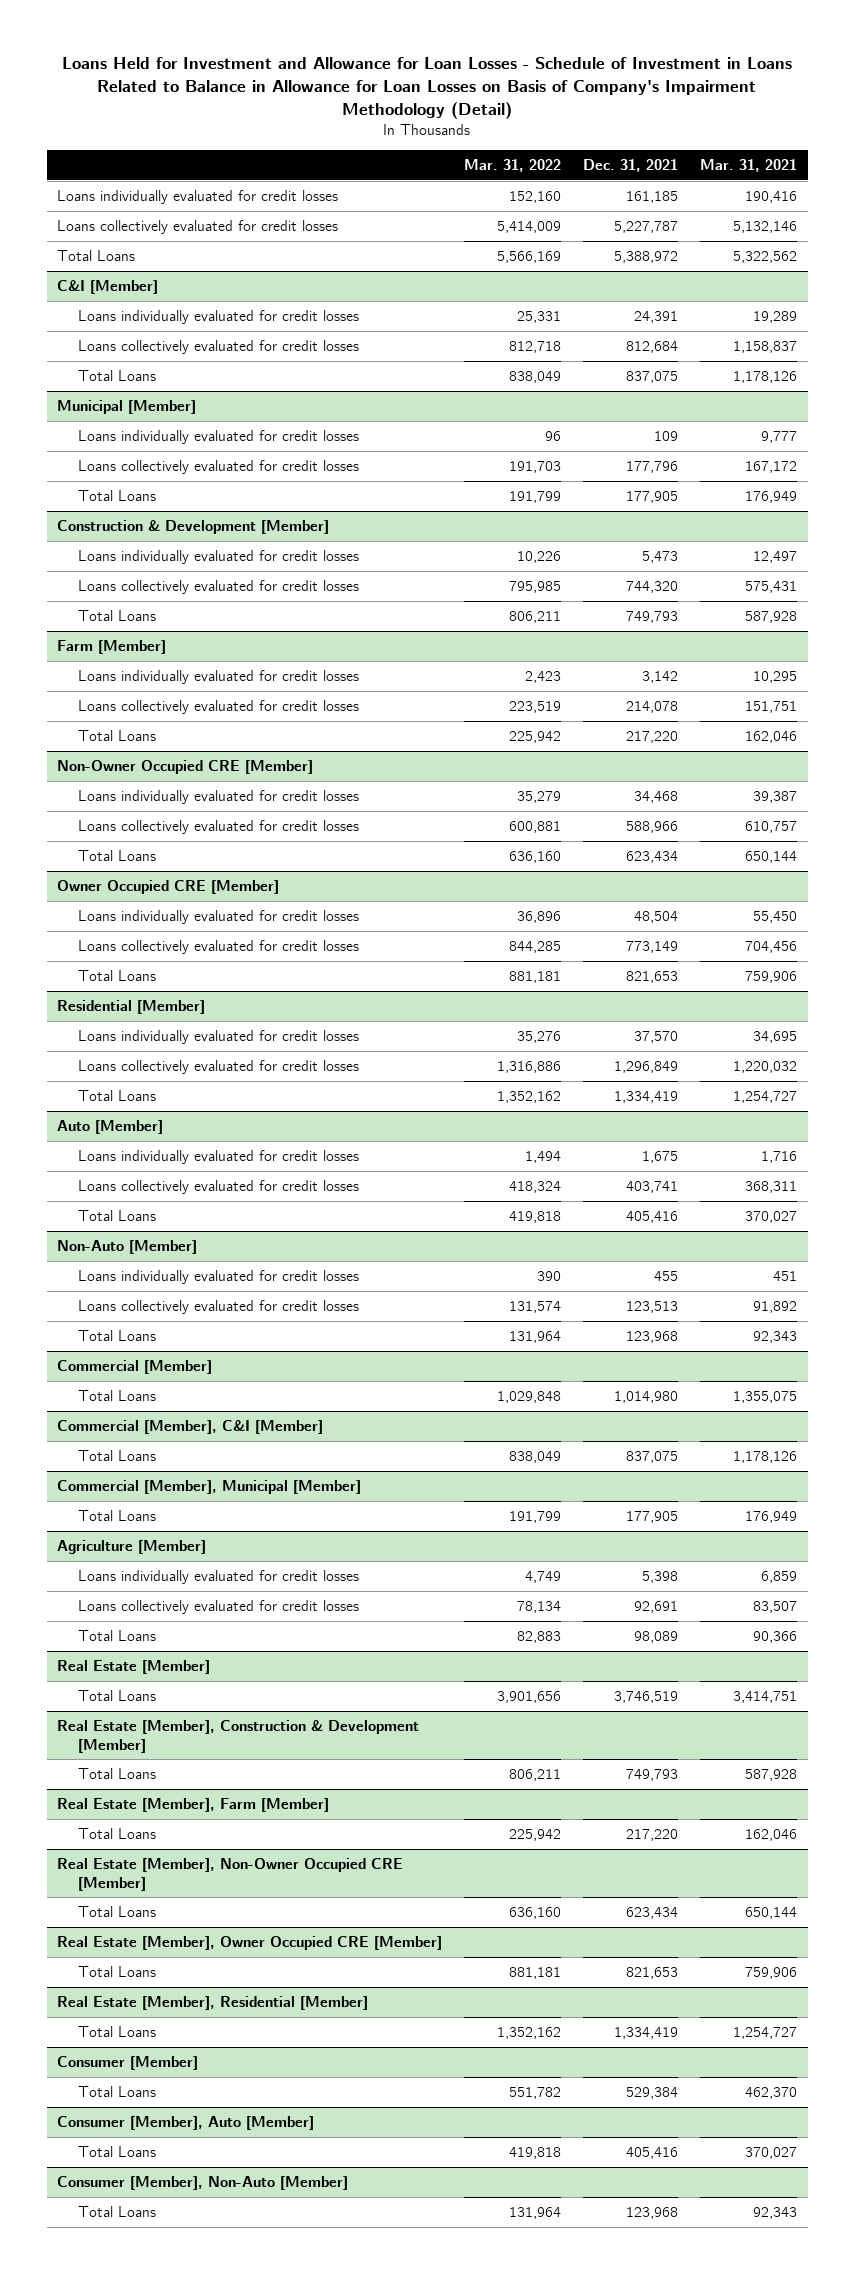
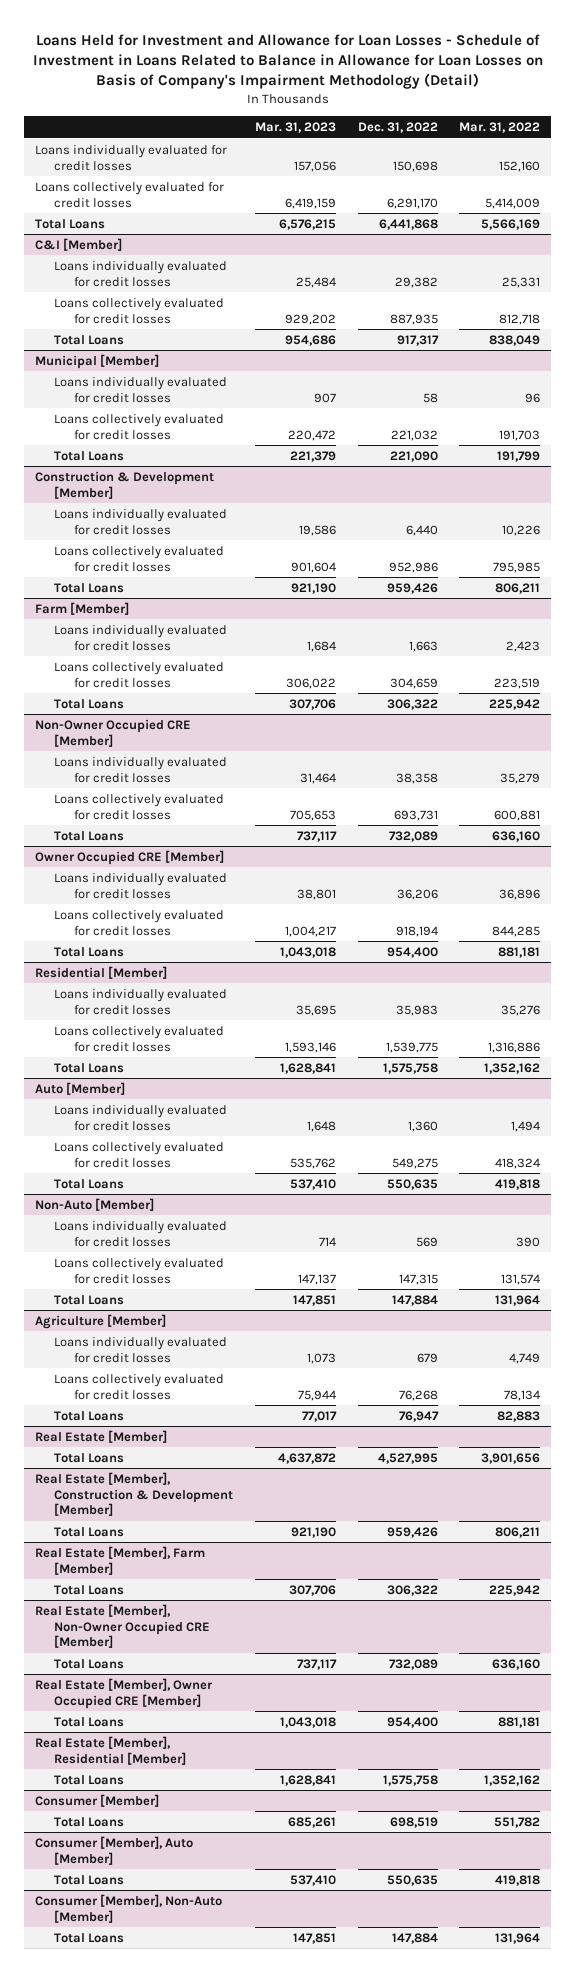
[582,158,678,172] Dec. 31, 2021 -> none
[699,158,797,172] Mar. 31, 2021 -> none
none -> [255,122,337,134] Mar. 31, 2023
none -> [357,122,438,134] Dec. 31, 2022
[57,1360,213,1375] Commercial [Member] -> none
[78,1390,157,1402] Total Loans -> none
[57,1420,324,1435] Commercial [Member], C&I [Member] -> none
[78,1450,157,1462] Total Loans -> none
[57,1480,362,1495] Commercial [Member], Municipal [Member] -> none
[78,1510,157,1522] Total Loans -> none

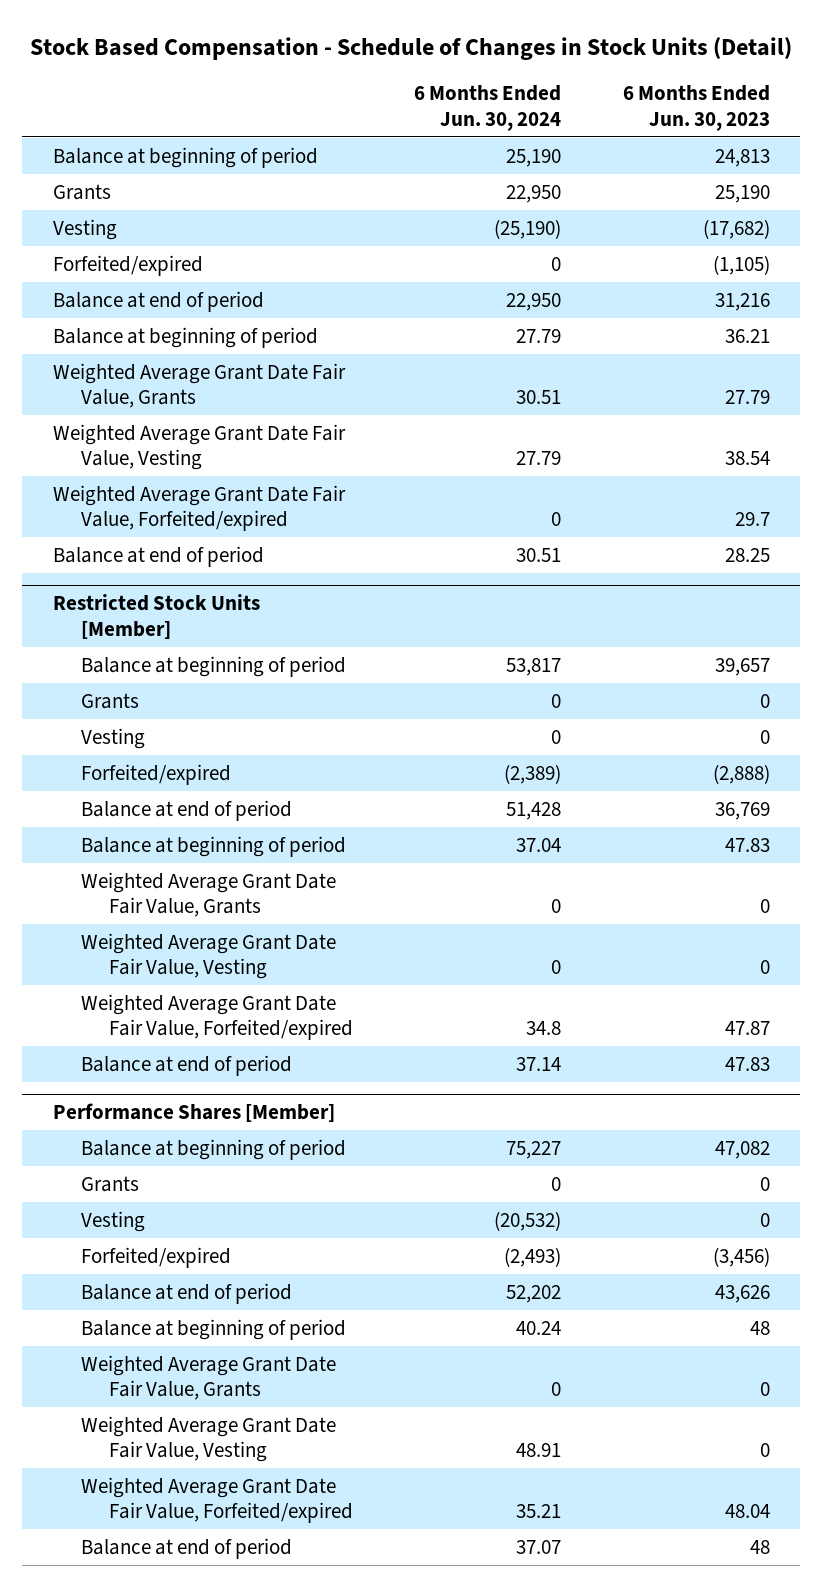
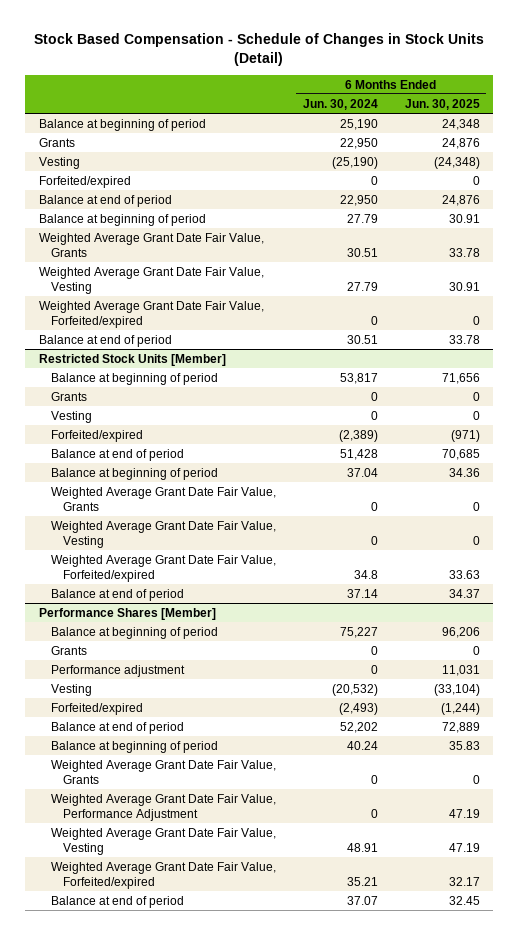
[622,85,770,131] 6 Months Ended Jun. 30, 2023 -> none
none -> [404,98,480,110] Jun. 30, 2025
none -> [50,664,185,677] Performance adjustment
none -> [50,793,276,821] Weighted Average Grant Date Fair Value, Performance Adjustment

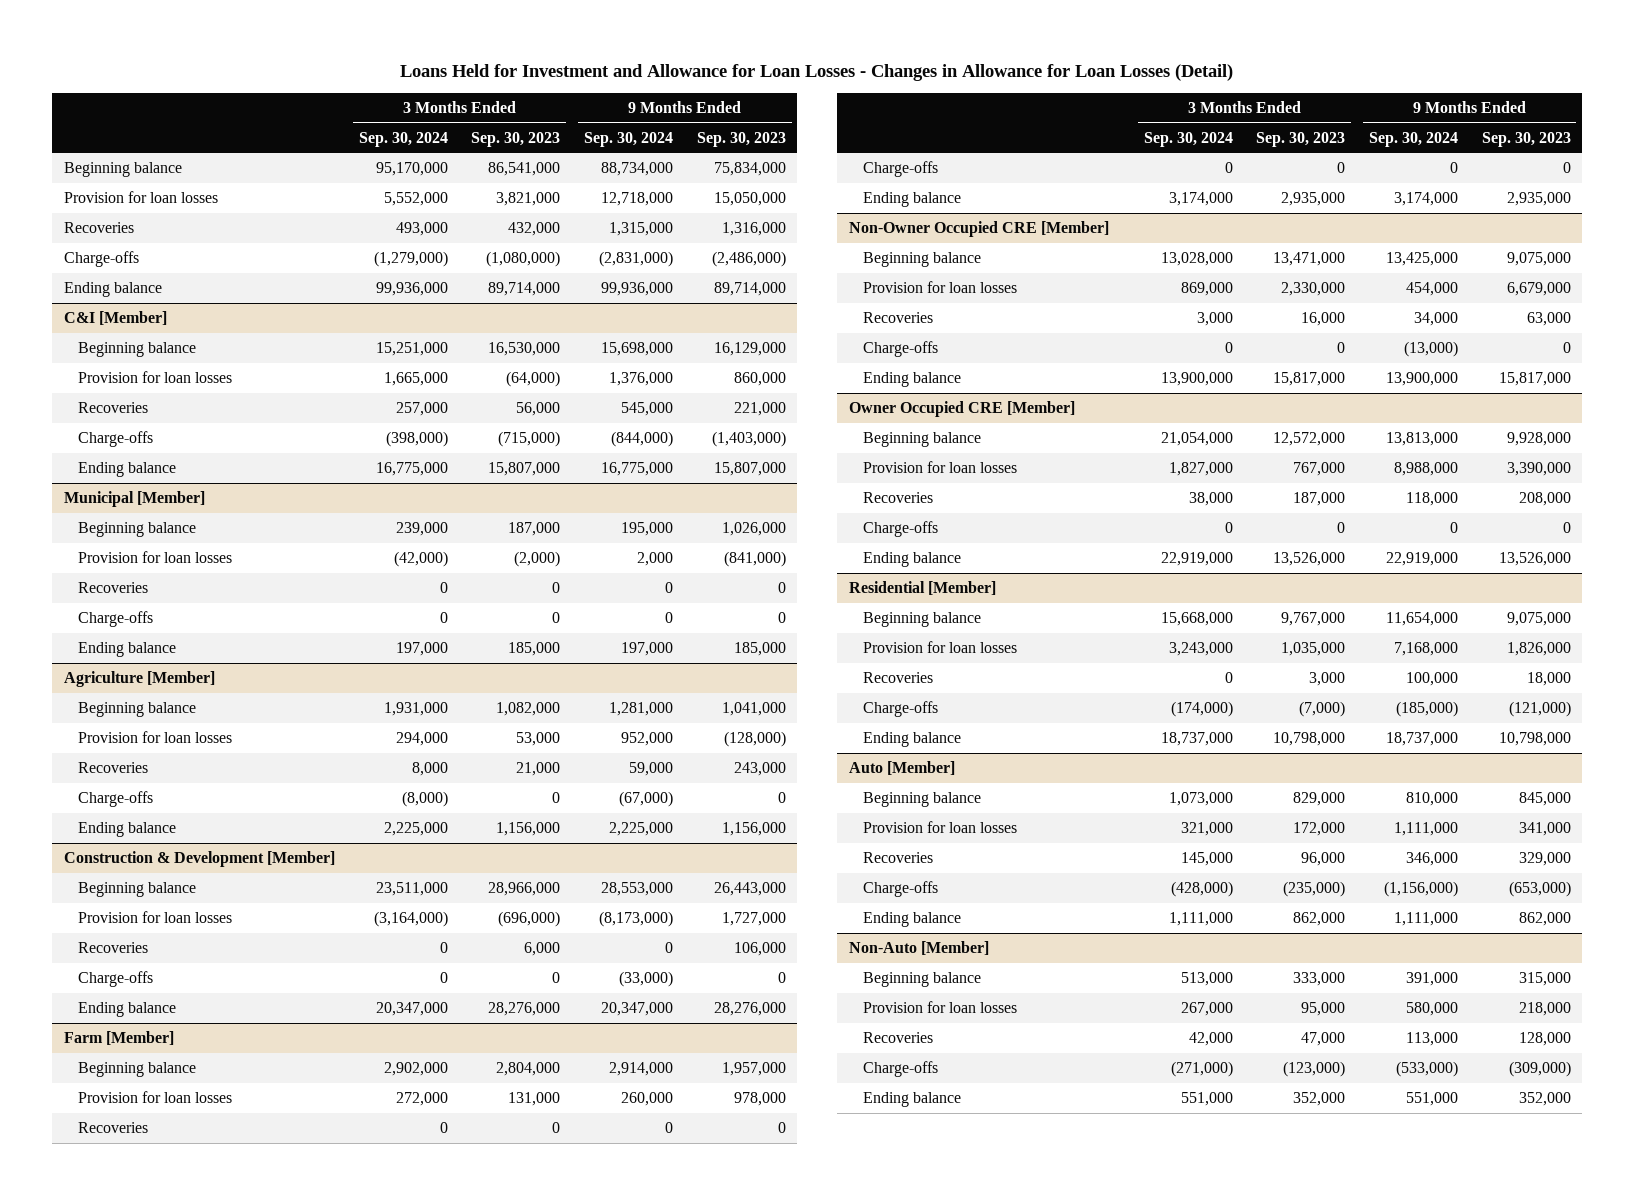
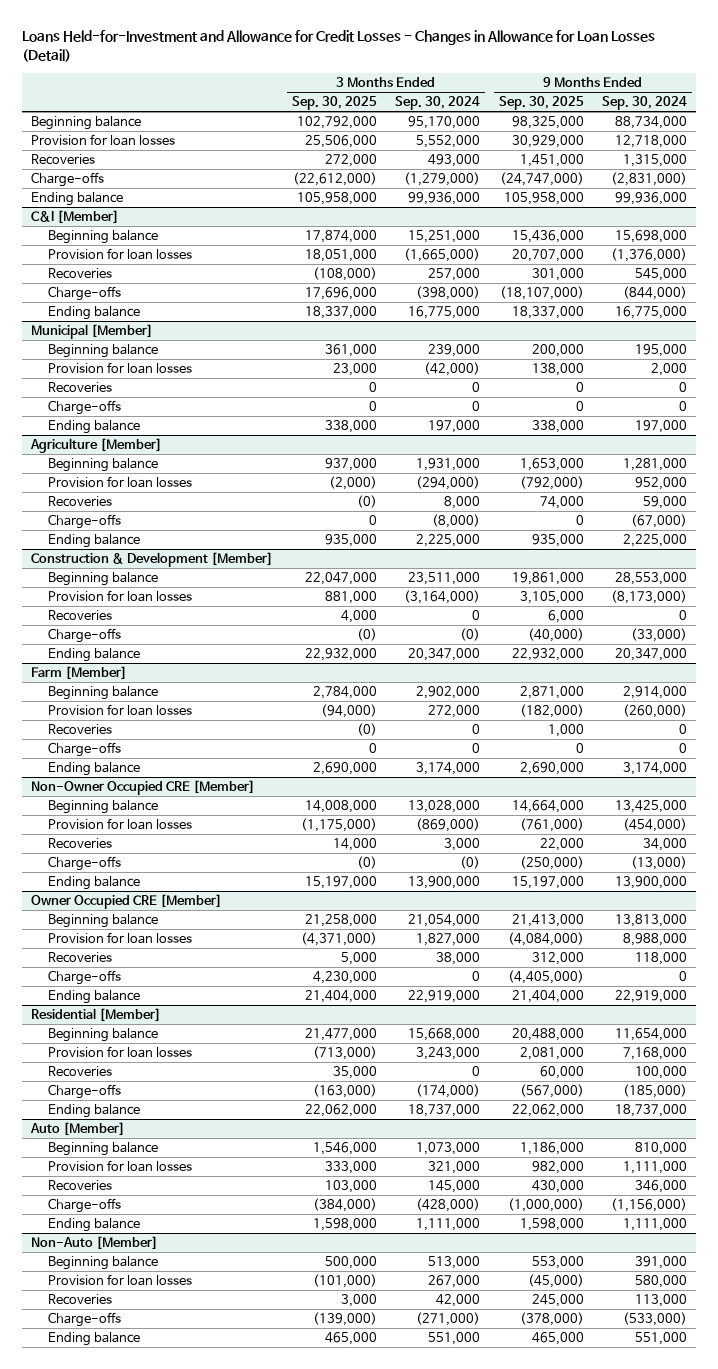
[400,64,1234,82] Loans Held for Investment and Allowance for Loan Losses - Changes in Allowance for Loan Losses (Detail) -> [22,30,656,63] Loans Held-for-Investment and Allowance for Credit Losses - Changes in Allowance for Loan Losses (Detail)
[471,131,561,147] Sep. 30, 2023 -> none
[696,131,786,147] Sep. 30, 2023 -> none
none -> [291,96,377,111] Sep. 30, 2025
none -> [498,96,584,111] Sep. 30, 2025
[383,372,448,387] 1,665,000 -> [404,248,481,263] (1,665,000)
[609,372,674,387] 1,376,000 -> [611,248,688,263] (1,376,000)
[395,732,448,747] 294,000 -> [416,476,481,491] (294,000)
[439,972,448,984] 0 -> [460,628,481,642] (0)
[621,1092,674,1107] 260,000 -> [623,704,688,719] (260,000)
[1180,282,1233,297] 869,000 -> [416,818,481,833] (869,000)
[1405,282,1458,297] 454,000 -> [623,818,688,833] (454,000)
[1224,342,1233,354] 0 -> [460,856,481,870] (0)

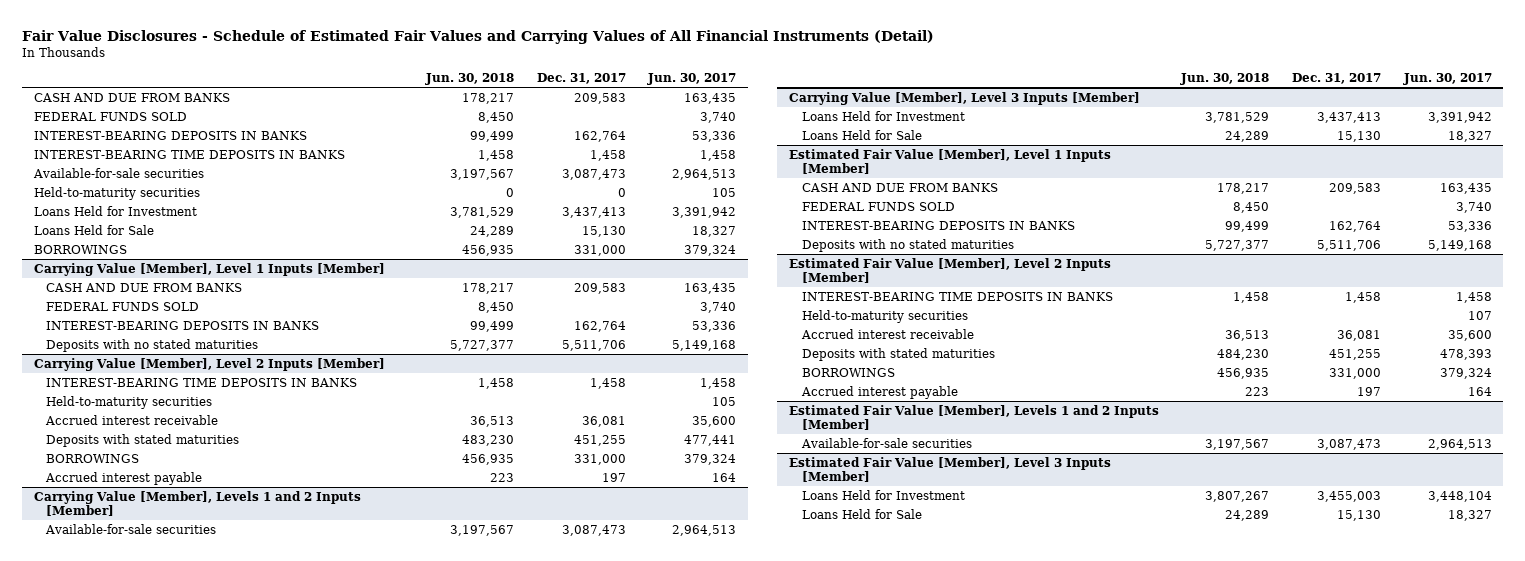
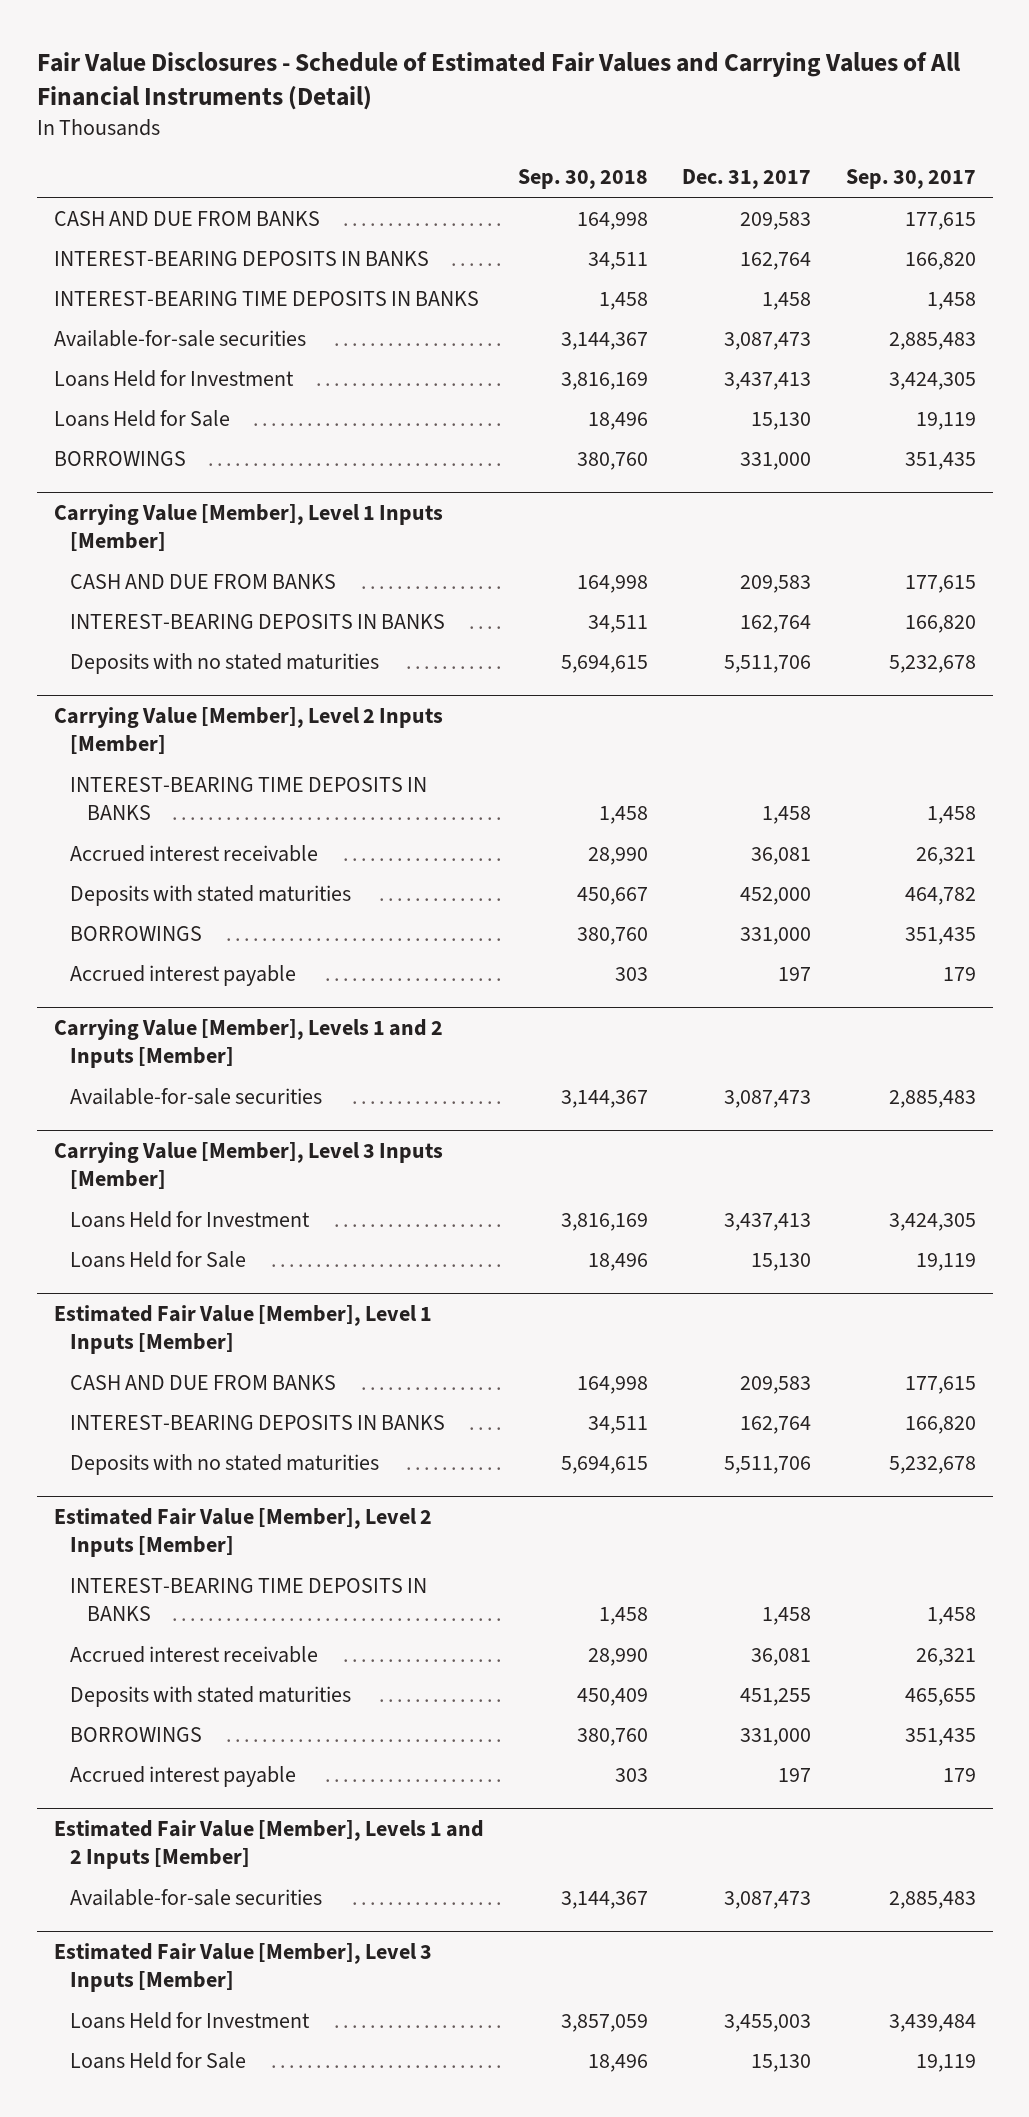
[425,73,515,86] Jun. 30, 2018 -> none
[647,73,737,86] Jun. 30, 2017 -> none
none -> [518,169,649,190] Sep. 30, 2018
none -> [845,169,976,190] Sep. 30, 2017
[33,111,187,121] FEDERAL FUNDS SOLD -> none
[33,186,200,200] Held-to-maturity securities -> none
[46,301,200,311] FEDERAL FUNDS SOLD -> none
[46,395,213,409] Held-to-maturity securities -> none
[573,434,626,446] 451,255 -> [740,886,812,905] 452,000
[801,201,955,211] FEDERAL FUNDS SOLD -> none
[801,309,968,323] Held-to-maturity securities -> none

